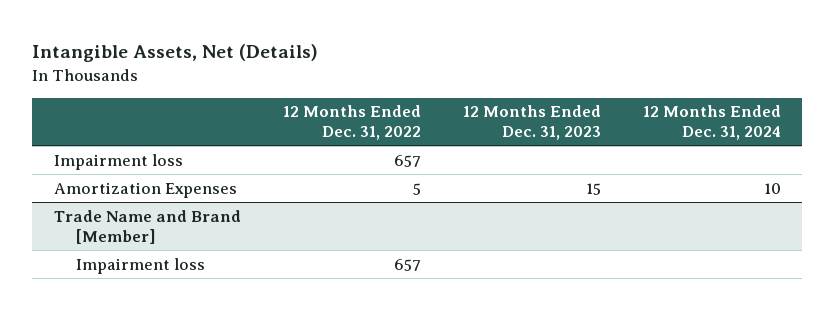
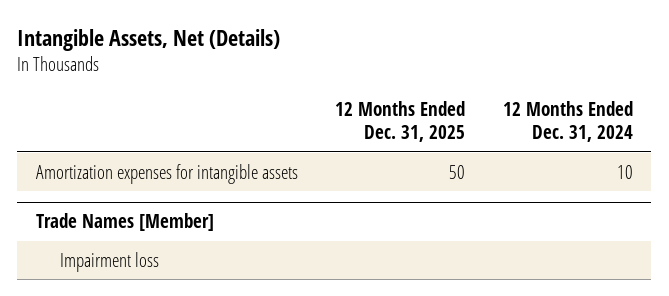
[282,105,421,141] 12 Months Ended Dec. 31, 2022 -> none
[462,105,601,141] 12 Months Ended Dec. 31, 2023 -> none
none -> [335,100,466,143] 12 Months Ended Dec. 31, 2025
[53,153,183,170] Impairment loss -> none
[53,209,241,244] Trade Name and Brand [Member] -> none
[75,257,205,274] Impairment loss -> none
[53,181,237,198] Amortization Expenses -> [35,163,298,184] Amortization expenses for intangible assets
none -> [35,213,214,232] Trade Names [Member]
none -> [59,251,159,272] Impairment loss

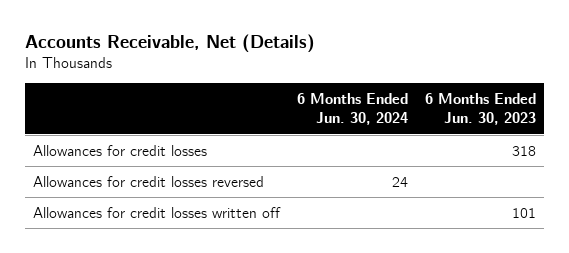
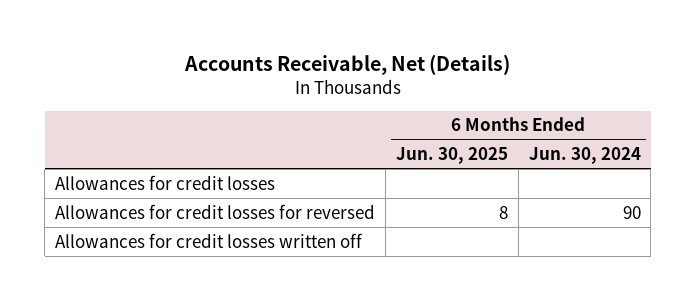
[424,93,536,126] 6 Months Ended Jun. 30, 2023 -> none
none -> [395,147,508,165] Jun. 30, 2025
[33,175,265,187] Allowances for credit losses reversed -> [55,203,376,219] Allowances for credit losses for reversed
[391,176,408,187] 24 -> [622,205,641,219] 90

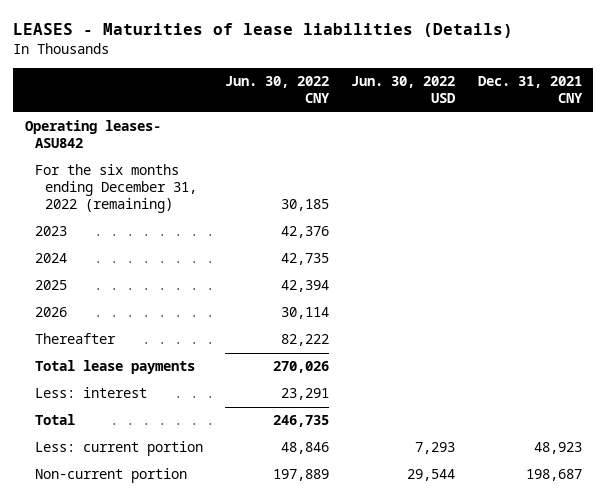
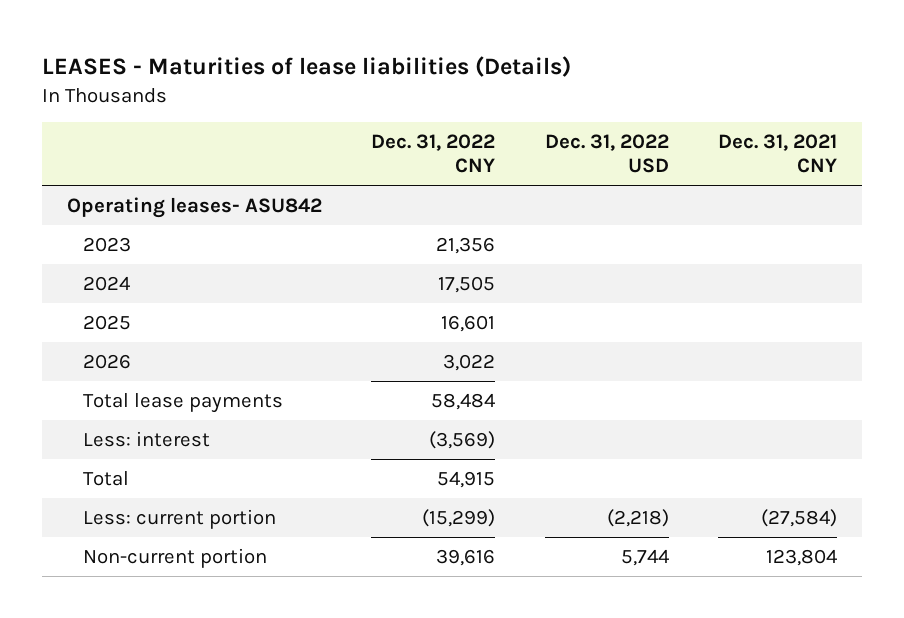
[225,76,331,104] Jun. 30, 2022 CNY -> none
[351,76,456,104] Jun. 30, 2022 USD -> none
none -> [371,134,496,174] Dec. 31, 2022 CNY
none -> [544,134,669,174] Dec. 31, 2022 USD
[34,164,198,214] For the six months ending December 31, 2022 (remaining) -> none
[34,333,116,345] Thereafter -> none
[533,442,582,455] 48,923 -> [760,508,837,527] (27,584)
[525,469,582,482] 198,687 -> [765,548,837,566] 123,804

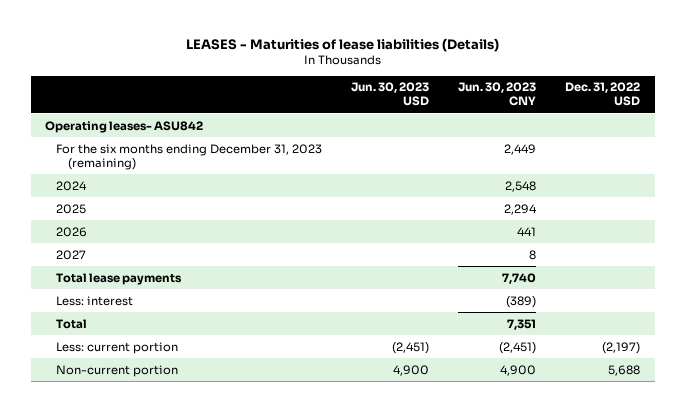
[371,134,496,174] Dec. 31, 2022 CNY -> none
[717,134,837,174] Dec. 31, 2021 CNY -> none
none -> [351,82,430,107] Jun. 30, 2023 USD
none -> [458,82,537,107] Jun. 30, 2023 CNY
[82,236,131,252] 2023 -> [56,143,323,170] For the six months ending December 31, 2023 (remaining)
none -> [56,249,87,260] 2027
[606,508,669,527] (2,218) -> [602,341,641,354] (2,197)
[620,548,669,566] 5,744 -> [608,364,641,376] 5,688

